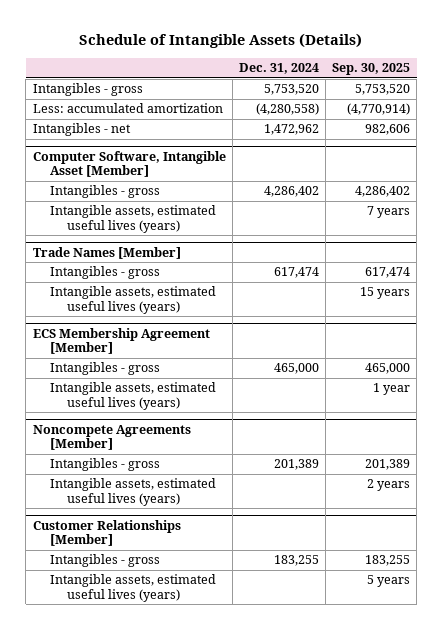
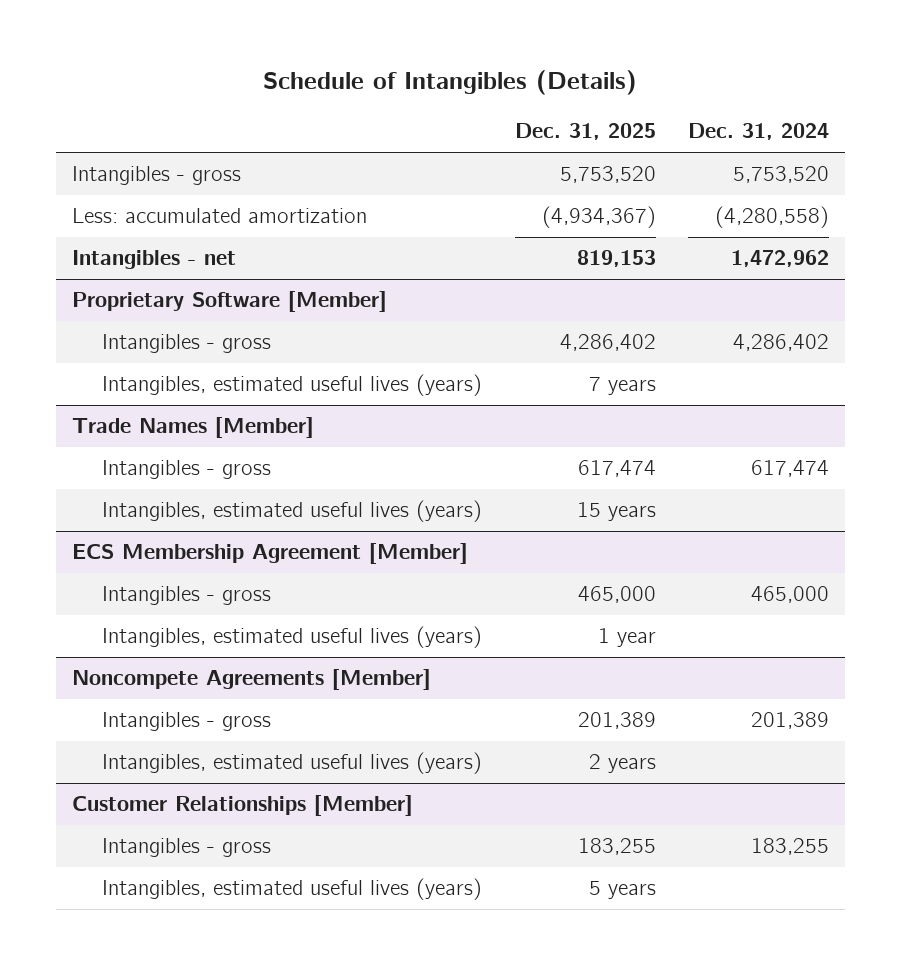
[79,33,363,49] Schedule of Intangible Assets (Details) -> [263,69,638,95] Schedule of Intangibles (Details)
[332,63,411,76] Sep. 30, 2025 -> none
none -> [514,123,656,141] Dec. 31, 2025
[32,150,226,178] Computer Software, Intangible Asset [Member] -> none
none -> [71,291,387,313] Proprietary Software [Member]
[49,205,216,233] Intangible assets, estimated useful lives (years) -> [102,374,483,397] Intangibles, estimated useful lives (years)
[49,286,216,314] Intangible assets, estimated useful lives (years) -> [102,500,483,523] Intangibles, estimated useful lives (years)
[49,382,216,410] Intangible assets, estimated useful lives (years) -> [102,626,483,649] Intangibles, estimated useful lives (years)
[49,478,216,506] Intangible assets, estimated useful lives (years) -> [102,752,483,775] Intangibles, estimated useful lives (years)
[49,574,216,602] Intangible assets, estimated useful lives (years) -> [102,878,483,901] Intangibles, estimated useful lives (years)

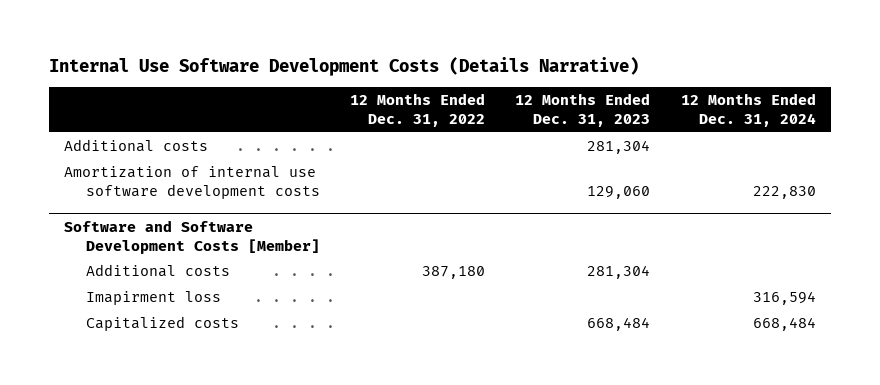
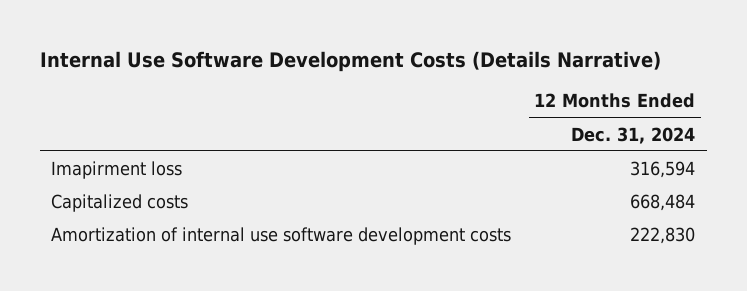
[350,92,486,127] 12 Months Ended Dec. 31, 2022 -> none
[515,92,651,127] 12 Months Ended Dec. 31, 2023 -> none
[64,139,209,153] Additional costs -> none
[64,219,320,254] Software and Software Development Costs [Member] -> none
[85,264,230,278] Additional costs -> none
[64,166,320,200] Amortization of internal use software development costs -> [51,226,512,245] Amortization of internal use software development costs

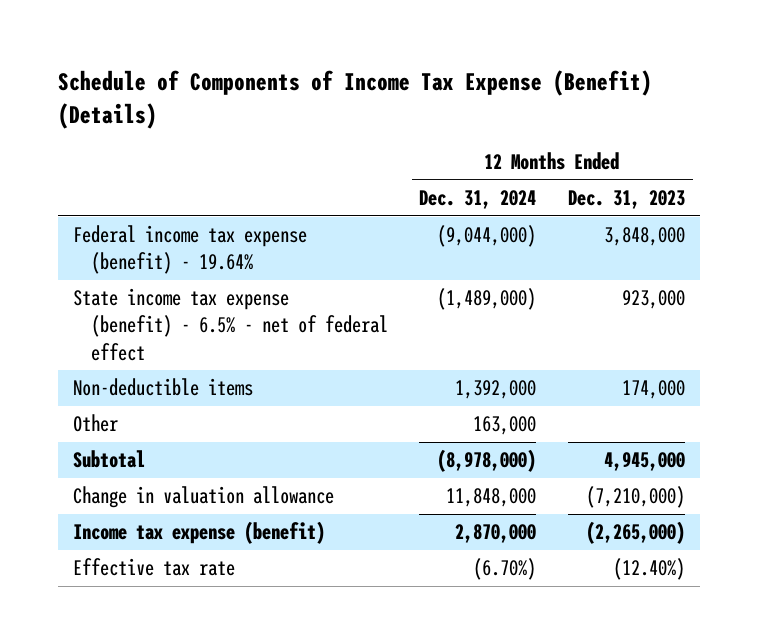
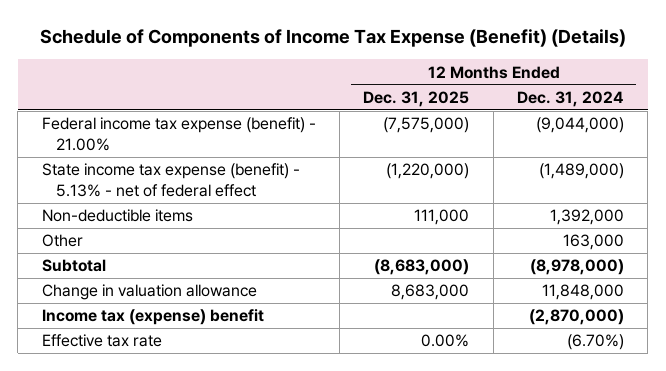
[567,190,685,210] Dec. 31, 2023 -> none
none -> [363,90,470,107] Dec. 31, 2025
[73,225,308,275] Federal income tax expense (benefit) - 19.64% -> [41,117,316,151] Federal income tax expense (benefit) - 21.00%
[73,288,389,361] State income tax expense (benefit) - 6.5% - net of federal effect -> [41,163,300,197] State income tax expense (benefit) - 5.13% - net of federal effect
[73,521,326,545] Income tax expense (benefit) -> [41,309,264,326] Income tax (expense) benefit
[455,524,537,544] 2,870,000 -> [529,309,625,326] (2,870,000)

